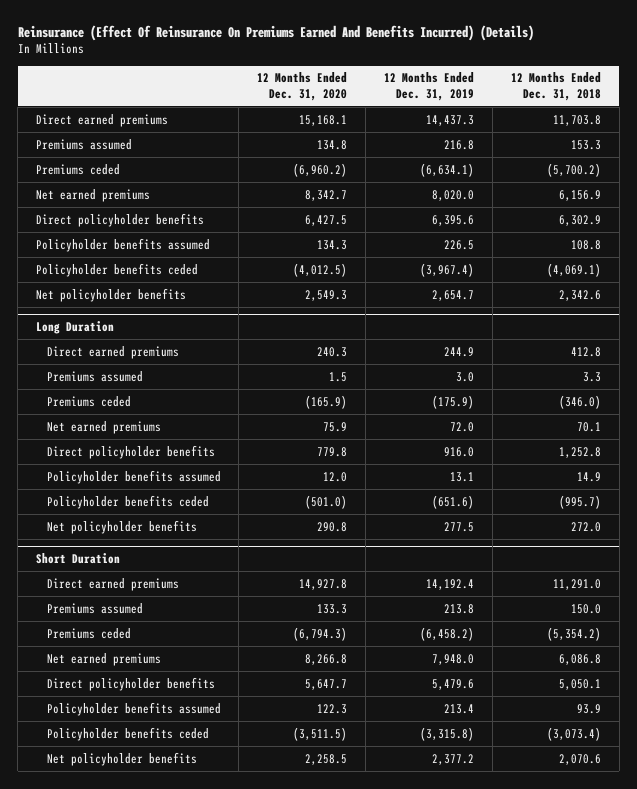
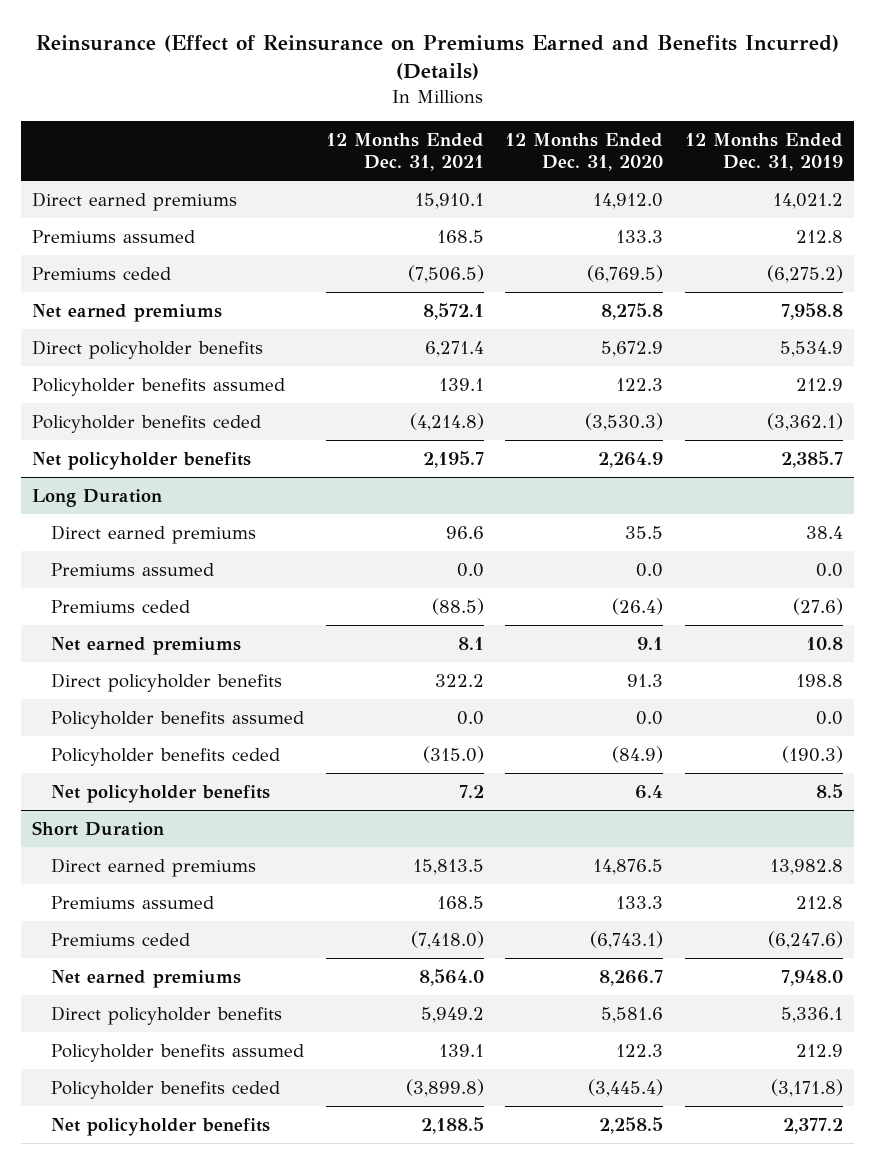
[17,24,534,41] Reinsurance (Effect Of Reinsurance On Premiums Earned And Benefits Incurred) (Details) -> [35,34,839,81] Reinsurance (Effect of Reinsurance on Premiums Earned and Benefits Incurred) (Details)
[510,72,601,101] 12 Months Ended Dec. 31, 2018 -> none
none -> [325,132,484,172] 12 Months Ended Dec. 31, 2021
[299,114,348,126] 15,168.1 -> [593,192,664,209] 14,912.0
[426,114,475,126] 14,437.3 -> [772,192,843,209] 14,021.2
[317,139,348,150] 134.8 -> [616,229,664,243] 133.3
[444,139,475,150] 216.8 -> [795,229,843,243] 212.8
[293,162,348,177] (6,960.2) -> [587,264,664,283] (6,769.5)
[420,162,475,177] (6,634.1) -> [766,264,843,283] (6,275.2)
[305,189,348,201] 8,342.7 -> [601,302,664,320] 8,275.8
[432,189,475,201] 8,020.0 -> [780,302,843,320] 7,958.8
[305,214,348,226] 6,427.5 -> [601,340,664,357] 5,672.9
[432,214,475,226] 6,395.6 -> [779,340,843,357] 5,534.9
[317,239,348,250] 134.3 -> [616,377,664,391] 122.3
[444,239,475,250] 226.5 -> [795,377,843,391] 212.9
[293,262,348,277] (4,012.5) -> [585,412,664,431] (3,530.3)
[420,262,475,277] (3,967.4) -> [766,412,843,431] (3,362.1)
[305,289,348,301] 2,549.3 -> [598,451,664,468] 2,264.9
[432,289,475,301] 2,654.7 -> [780,450,843,468] 2,385.7
[317,346,348,357] 240.3 -> [625,525,664,539] 35.5
[444,346,475,357] 244.9 -> [805,525,843,539] 38.4
[329,371,348,382] 1.5 -> [636,562,664,577] 0.0
[456,371,475,382] 3.0 -> [815,562,843,577] 0.0
[305,394,348,409] (165.9) -> [612,597,664,615] (26.4)
[432,394,475,409] (175.9) -> [792,597,843,615] (27.6)
[323,421,348,432] 75.9 -> [637,636,664,650] 9.1
[450,421,475,432] 72.0 -> [805,636,843,650] 10.8
[317,446,348,457] 779.8 -> [627,673,664,687] 91.3
[444,446,475,457] 916.0 -> [795,673,843,687] 198.8
[323,471,348,482] 12.0 -> [636,710,664,725] 0.0
[450,471,475,482] 13.1 -> [815,710,843,725] 0.0
[305,494,348,509] (501.0) -> [612,745,664,763] (84.9)
[432,494,475,509] (651.6) -> [781,745,843,763] (190.3)
[317,521,348,532] 290.8 -> [635,784,664,799] 6.4
[444,521,475,532] 277.5 -> [815,783,843,798] 8.5
[299,578,348,590] 14,927.8 -> [593,858,664,875] 14,876.5
[426,578,475,590] 14,192.4 -> [769,858,843,875] 13,982.8
[444,603,475,614] 213.8 -> [795,895,843,909] 212.8
[293,626,348,641] (6,794.3) -> [590,930,664,949] (6,743.1)
[420,626,475,641] (6,458.2) -> [767,930,843,949] (6,247.6)
[305,653,348,665] 8,266.8 -> [599,969,664,986] 8,266.7
[305,678,348,690] 5,647.7 -> [601,1006,664,1023] 5,581.6
[432,678,475,690] 5,479.6 -> [780,1006,843,1023] 5,336.1
[444,703,475,714] 213.4 -> [795,1043,843,1057] 212.9
[293,726,348,741] (3,511.5) -> [588,1078,664,1097] (3,445.4)
[420,726,475,741] (3,315.8) -> [770,1078,843,1097] (3,171.8)

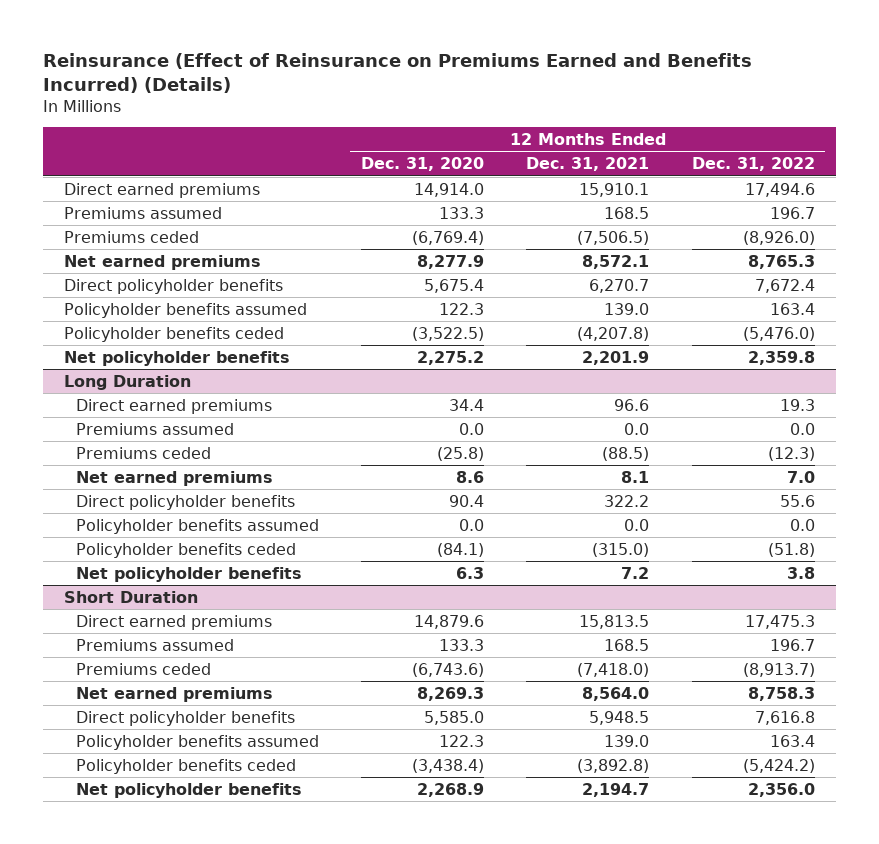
[684,132,843,172] 12 Months Ended Dec. 31, 2019 -> none
none -> [691,157,815,172] Dec. 31, 2022
[593,192,664,209] 14,912.0 -> [413,182,484,197] 14,914.0
[587,264,664,283] (6,769.5) -> [411,230,484,245] (6,769.4)
[601,302,664,320] 8,275.8 -> [416,254,484,269] 8,277.9
[424,340,484,357] 6,271.4 -> [589,278,650,293] 6,270.7
[601,340,664,357] 5,672.9 -> [423,278,484,293] 5,675.4
[438,377,484,391] 139.1 -> [604,302,650,315] 139.0
[409,412,484,431] (4,214.8) -> [577,326,650,341] (4,207.8)
[585,412,664,431] (3,530.3) -> [411,326,484,341] (3,522.5)
[422,450,484,468] 2,195.7 -> [582,350,650,365] 2,201.9
[598,451,664,468] 2,264.9 -> [416,350,484,365] 2,275.2
[625,525,664,539] 35.5 -> [448,398,484,411] 34.4
[612,597,664,615] (26.4) -> [436,446,484,461] (25.8)
[637,636,664,650] 9.1 -> [455,470,484,483] 8.6
[627,673,664,687] 91.3 -> [448,494,484,507] 90.4
[612,745,664,763] (84.9) -> [436,542,484,557] (84.1)
[635,784,664,799] 6.4 -> [455,566,484,579] 6.3
[593,858,664,875] 14,876.5 -> [413,614,484,629] 14,879.6
[590,930,664,949] (6,743.1) -> [411,662,484,677] (6,743.6)
[599,969,664,986] 8,266.7 -> [416,686,484,701] 8,269.3
[420,1006,484,1023] 5,949.2 -> [589,710,650,725] 5,948.5
[601,1006,664,1023] 5,581.6 -> [423,710,484,725] 5,585.0
[438,1043,484,1057] 139.1 -> [604,734,650,747] 139.0
[405,1078,484,1097] (3,899.8) -> [577,758,650,773] (3,892.8)
[588,1078,664,1097] (3,445.4) -> [411,758,484,773] (3,438.4)
[420,1116,484,1134] 2,188.5 -> [582,782,650,797] 2,194.7
[599,1116,664,1134] 2,258.5 -> [416,782,484,797] 2,268.9

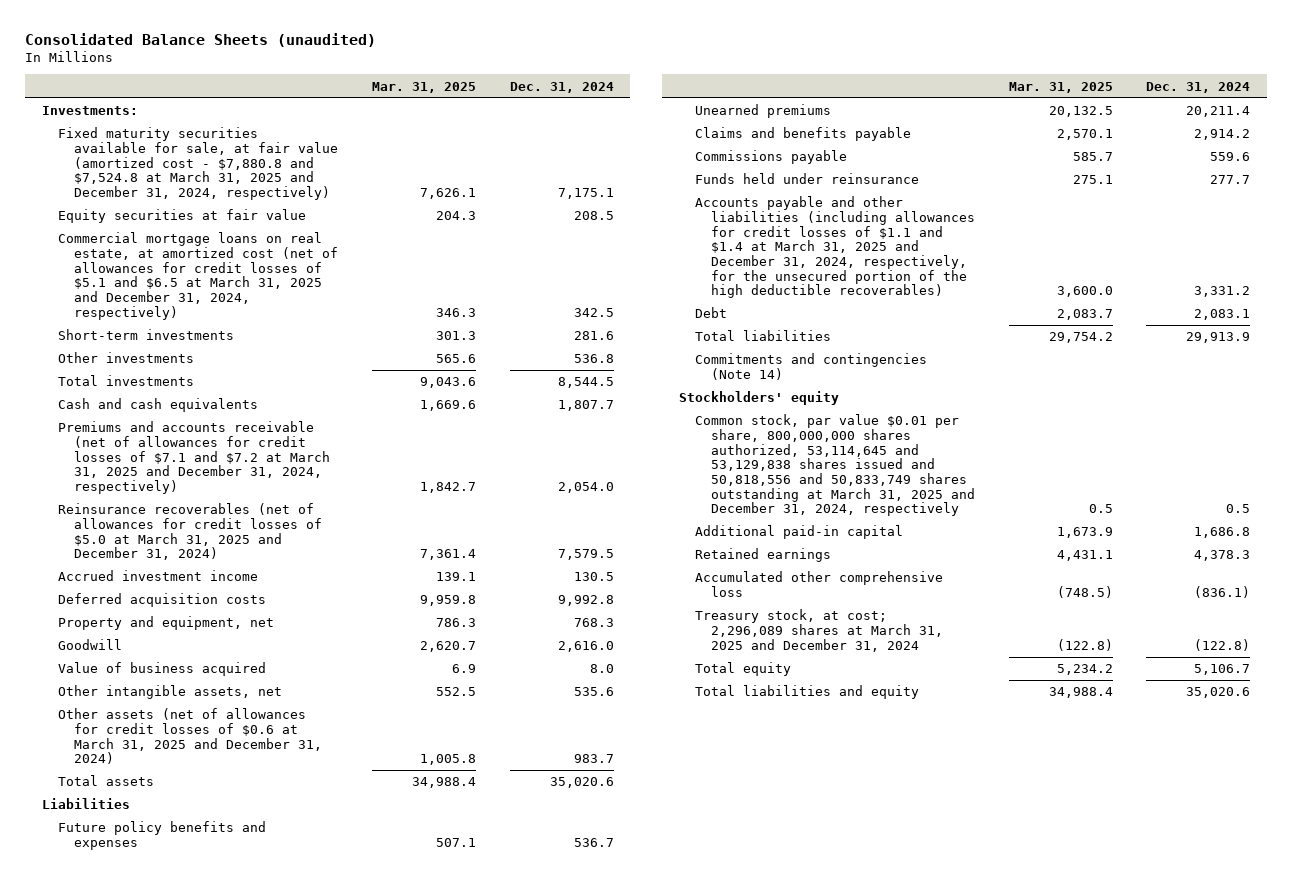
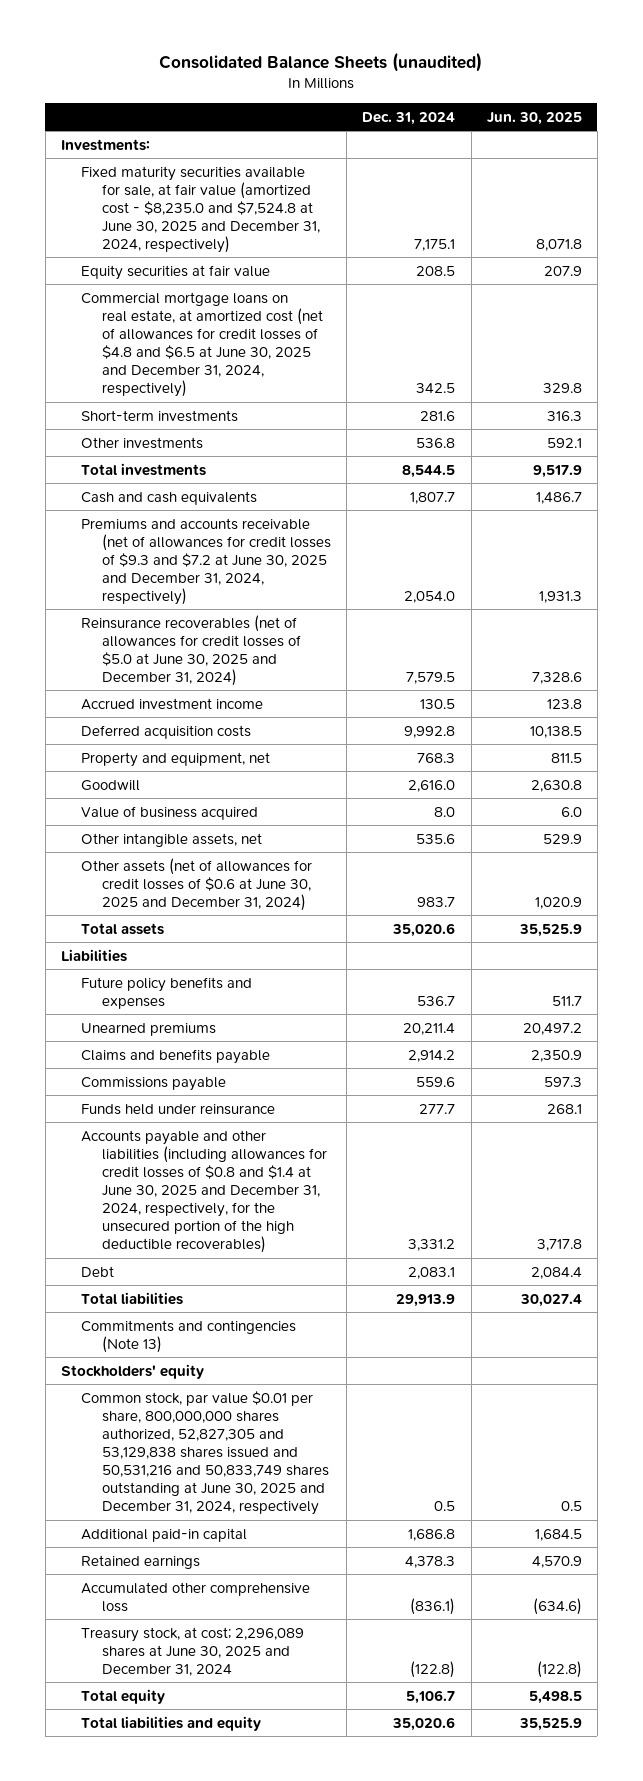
[371,81,476,93] Mar. 31, 2025 -> none
none -> [486,111,582,125] Jun. 30, 2025
[58,127,339,201] Fixed maturity securities available for sale, at fair value (amortized cost - $7,880.8 and $7,524.8 at March 31, 2025 and December 31, 2024, respectively) -> [81,165,320,253] Fixed maturity securities available for sale, at fair value (amortized cost - $8,235.0 and $7,524.8 at June 30, 2025 and December 31, 2024, respectively)
[58,232,339,320] Commercial mortgage loans on real estate, at amortized cost (net of allowances for credit losses of $5.1 and $6.5 at March 31, 2025 and December 31, 2024, respectively) -> [81,291,323,397] Commercial mortgage loans on real estate, at amortized cost (net of allowances for credit losses of $4.8 and $6.5 at June 30, 2025 and December 31, 2024, respectively)
[58,421,331,495] Premiums and accounts receivable (net of allowances for credit losses of $7.1 and $7.2 at March 31, 2025 and December 31, 2024, respectively) -> [81,517,331,605] Premiums and accounts receivable (net of allowances for credit losses of $9.3 and $7.2 at June 30, 2025 and December 31, 2024, respectively)
[58,503,323,561] Reinsurance recoverables (net of allowances for credit losses of $5.0 at March 31, 2025 and December 31, 2024) -> [81,614,301,686] Reinsurance recoverables (net of allowances for credit losses of $5.0 at June 30, 2025 and December 31, 2024)
[58,708,323,765] Other assets (net of allowances for credit losses of $0.6 at March 31, 2025 and December 31, 2024) -> [81,857,313,911] Other assets (net of allowances for credit losses of $0.6 at June 30, 2025 and December 31, 2024)
[694,196,976,299] Accounts payable and other liabilities (including allowances for credit losses of $1.1 and $1.4 at March 31, 2025 and December 31, 2024, respectively, for the unsecured portion of the high deductible recoverables) -> [81,1129,327,1253] Accounts payable and other liabilities (including allowances for credit losses of $0.8 and $1.4 at June 30, 2025 and December 31, 2024, respectively, for the unsecured portion of the high deductible recoverables)
[694,353,927,380] Commitments and contingencies (Note 14) -> [81,1319,297,1353] Commitments and contingencies (Note 13)
[694,414,976,517] Common stock, par value $0.01 per share, 800,000,000 shares authorized, 53,114,645 and 53,129,838 shares issued and 50,818,556 and 50,833,749 shares outstanding at March 31, 2025 and December 31, 2024, respectively -> [81,1390,329,1515] Common stock, par value $0.01 per share, 800,000,000 shares authorized, 52,827,305 and 53,129,838 shares issued and 50,531,216 and 50,833,749 shares outstanding at June 30, 2025 and December 31, 2024, respectively
[694,609,944,652] Treasury stock, at cost; 2,296,089 shares at March 31, 2025 and December 31, 2024 -> [81,1626,305,1676] Treasury stock, at cost; 2,296,089 shares at June 30, 2025 and December 31, 2024

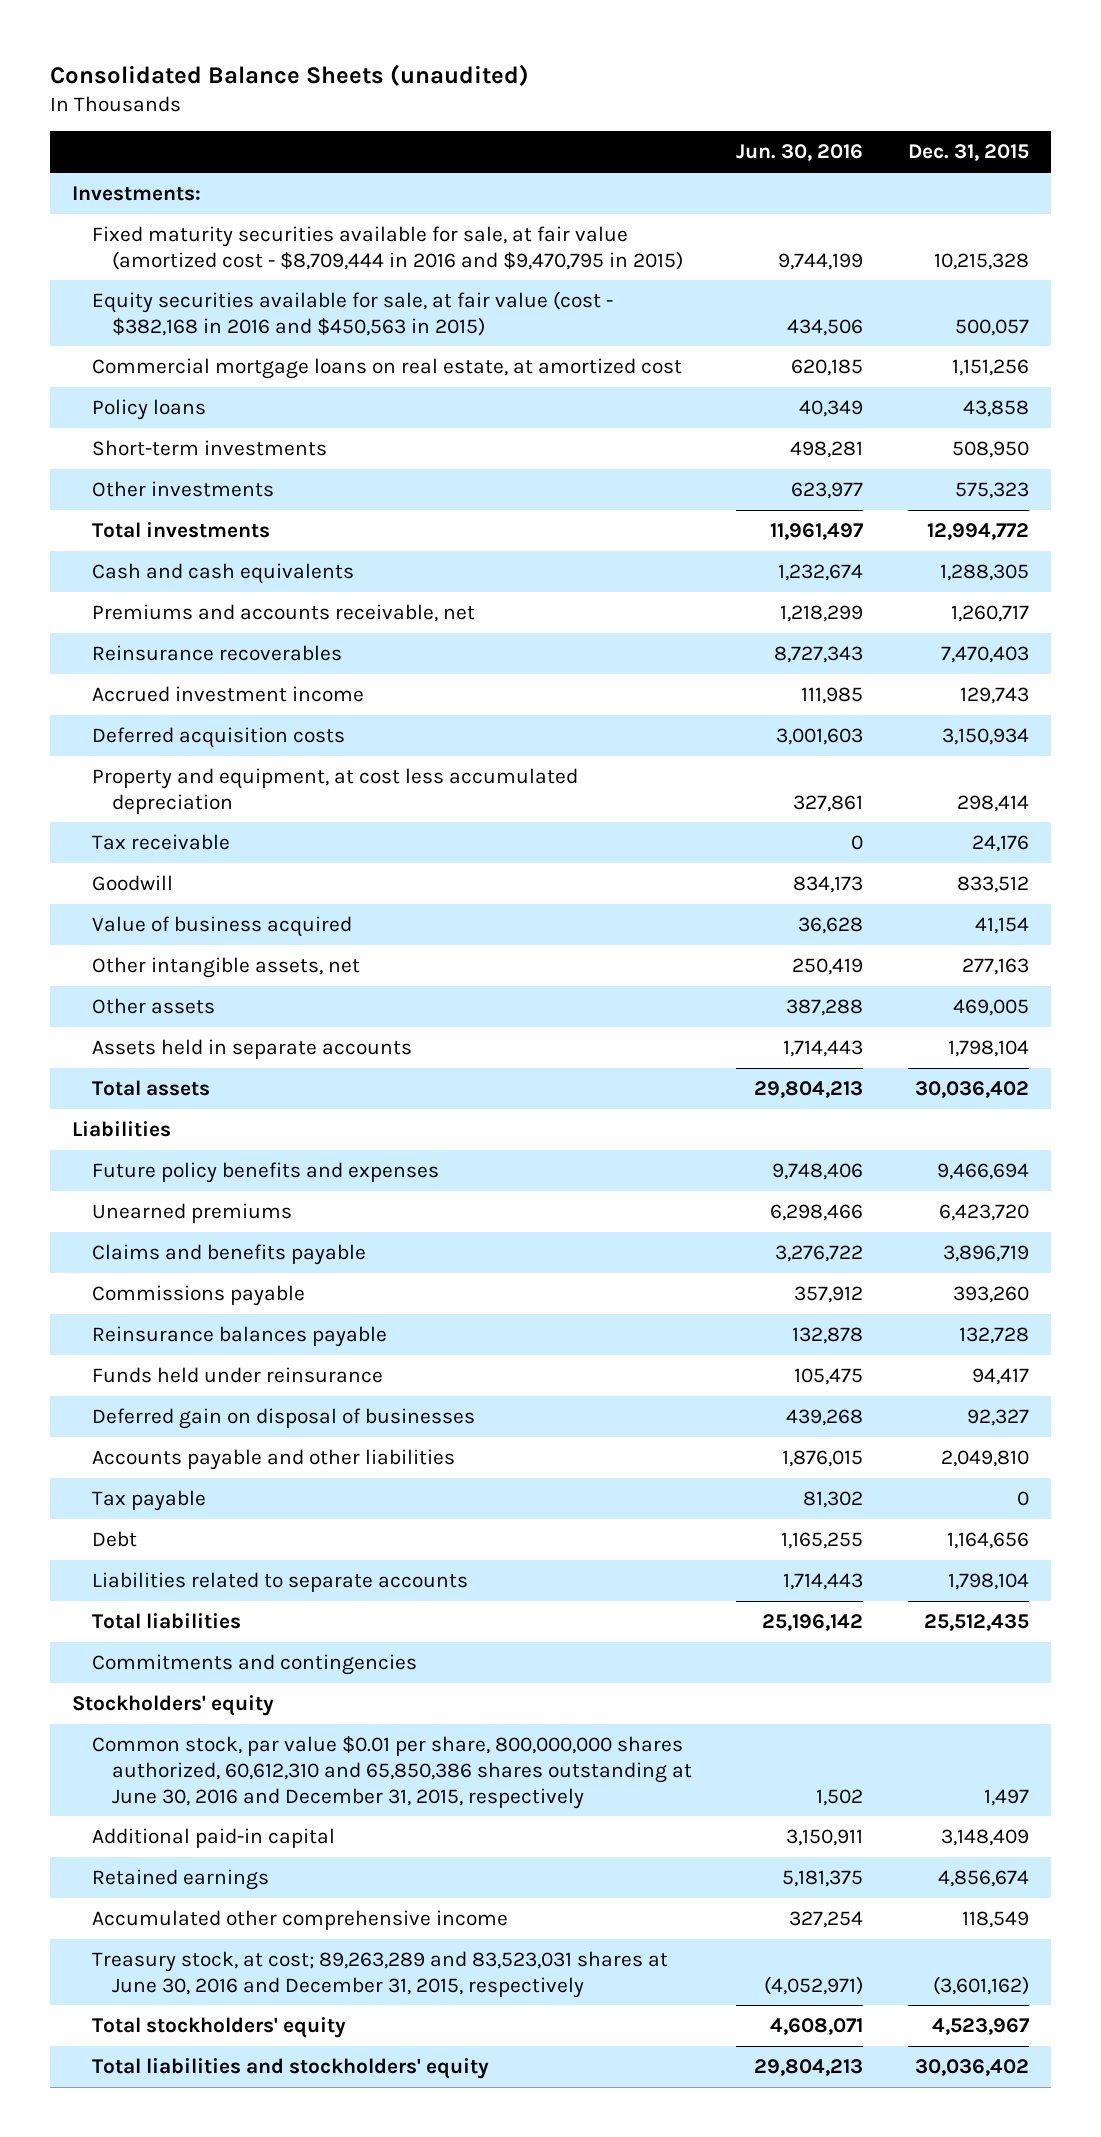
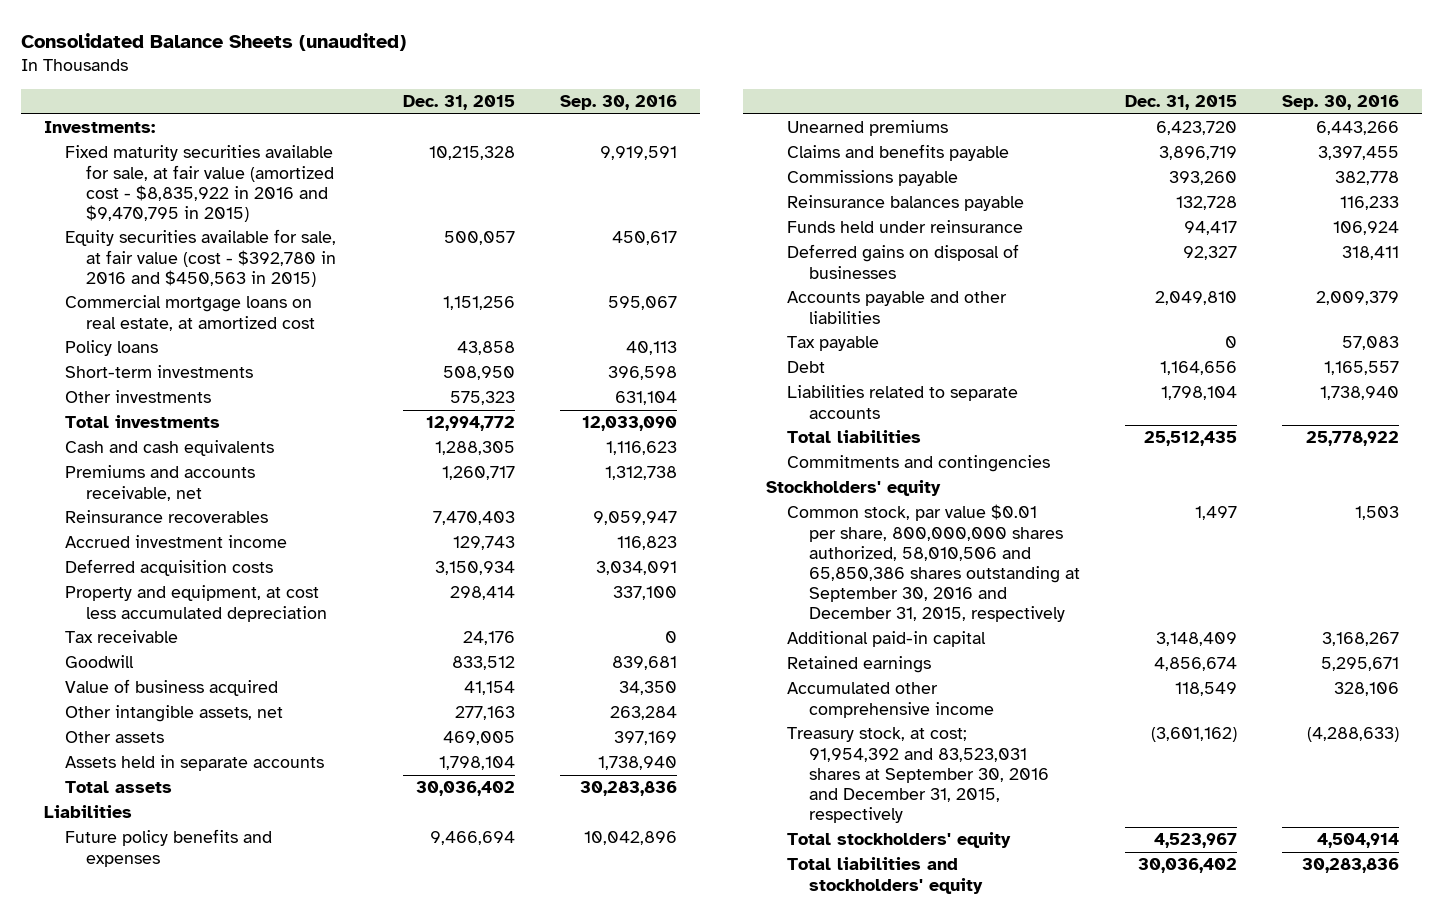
[736,144,864,162] Jun. 30, 2016 -> none
none -> [560,95,678,111] Sep. 30, 2016
[92,225,683,270] Fixed maturity securities available for sale, at fair value (amortized cost - $8,709,444 in 2016 and $9,470,795 in 2015) -> [64,145,335,222] Fixed maturity securities available for sale, at fair value (amortized cost - $8,835,922 in 2016 and $9,470,795 in 2015)
[92,290,614,336] Equity securities available for sale, at fair value (cost - $382,168 in 2016 and $450,563 in 2015) -> [64,229,337,287] Equity securities available for sale, at fair value (cost - $392,780 in 2016 and $450,563 in 2015)
[92,1407,476,1429] Deferred gain on disposal of businesses -> [787,244,1020,279] Deferred gains on disposal of businesses
[92,1735,692,1809] Common stock, par value $0.01 per share, 800,000,000 shares authorized, 60,612,310 and 65,850,386 shares outstanding at June 30, 2016 and December 31, 2015, respectively -> [787,504,1080,623] Common stock, par value $0.01 per share, 800,000,000 shares authorized, 58,010,506 and 65,850,386 shares outstanding at September 30, 2016 and December 31, 2015, respectively
[92,1950,669,1998] Treasury stock, at cost; 89,263,289 and 83,523,031 shares at June 30, 2016 and December 31, 2015, respectively -> [787,727,1049,824] Treasury stock, at cost; 91,954,392 and 83,523,031 shares at September 30, 2016 and December 31, 2015, respectively

